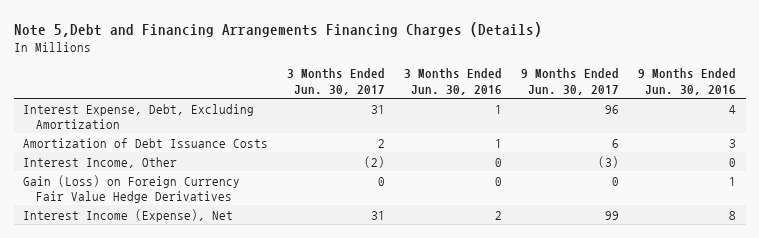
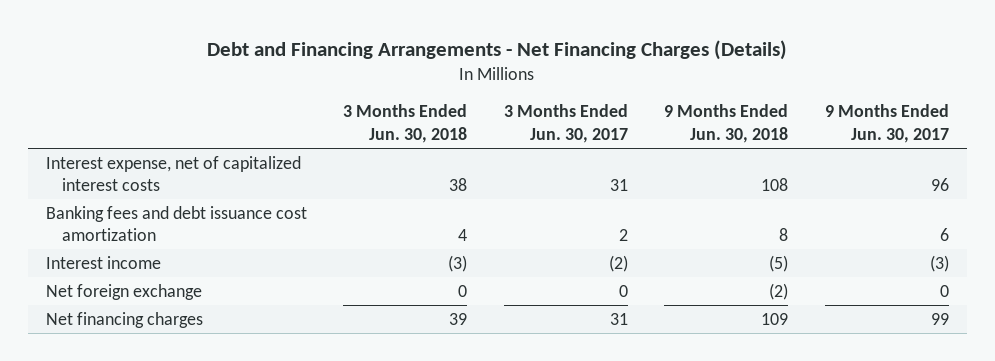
[13,21,542,37] Note 5,Debt and Financing Arrangements Financing Charges (Details) -> [207,39,788,60] Debt and Financing Arrangements - Net Financing Charges (Details)
[404,68,503,95] 3 Months Ended Jun. 30, 2016 -> none
[638,68,737,95] 9 Months Ended Jun. 30, 2016 -> none
none -> [343,104,468,144] 3 Months Ended Jun. 30, 2018
none -> [664,104,789,144] 9 Months Ended Jun. 30, 2018
[23,103,255,129] Interest Expense, Debt, Excluding Amortization -> [45,155,301,192] Interest expense, net of capitalized interest costs
[23,137,269,148] Amortization of Debt Issuance Costs -> [45,205,307,242] Banking fees and debt issuance cost amortization
[23,156,178,168] Interest Income, Other -> [45,255,161,269] Interest income
[23,174,241,203] Gain (Loss) on Foreign Currency Fair Value Hedge Derivatives -> [45,283,202,300] Net foreign exchange
[23,208,234,222] Interest Income (Expense), Net -> [45,311,203,328] Net financing charges

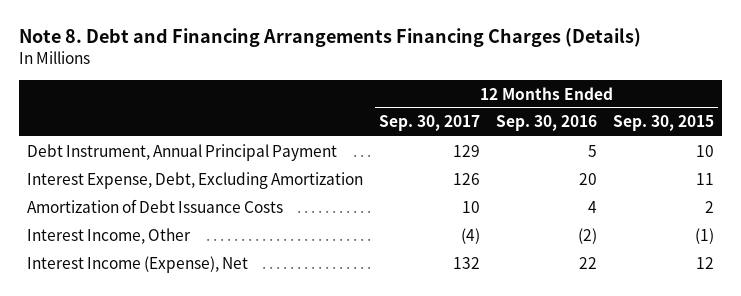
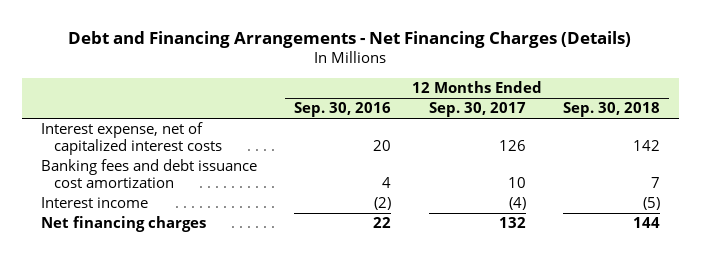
[19,28,642,48] Note 8. Debt and Financing Arrangements Financing Charges (Details) -> [68,31,632,49] Debt and Financing Arrangements - Net Financing Charges (Details)
[613,115,715,132] Sep. 30, 2015 -> none
none -> [562,102,660,118] Sep. 30, 2018
[27,143,338,161] Debt Instrument, Annual Principal Payment -> none
[27,171,364,189] Interest Expense, Debt, Excluding Amortization -> [40,122,222,156] Interest expense, net of capitalized interest costs
[27,198,284,213] Amortization of Debt Issuance Costs -> [40,159,257,189] Banking fees and debt issuance cost amortization
[27,227,192,244] Interest Income, Other -> [40,197,148,209] Interest income
[27,255,249,273] Interest Income (Expense), Net -> [40,216,206,233] Net financing charges

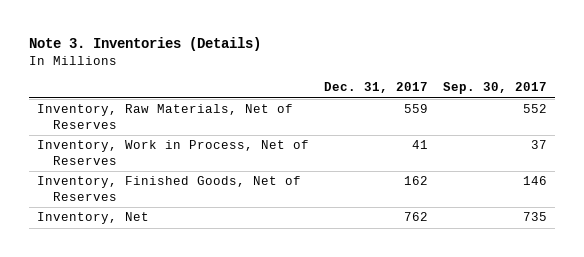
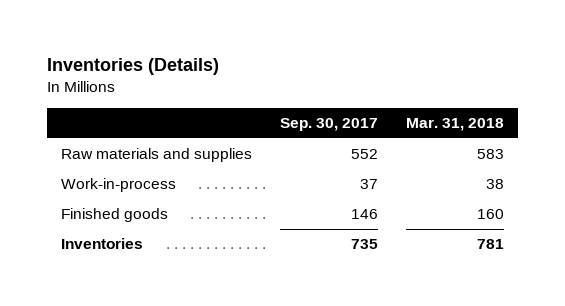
[29,37,262,52] Note 3. Inventories (Details) -> [47,58,220,76] Inventories (Details)
[323,82,428,94] Dec. 31, 2017 -> none
none -> [405,118,504,132] Mar. 31, 2018
[36,104,293,129] Inventory, Raw Materials, Net of Reserves -> [61,148,253,163] Raw materials and supplies
[36,140,309,165] Inventory, Work in Process, Net of Reserves -> [61,178,177,193] Work-in-process
[36,176,301,201] Inventory, Finished Goods, Net of Reserves -> [61,208,169,223] Finished goods
[36,212,149,225] Inventory, Net -> [61,238,144,250] Inventories

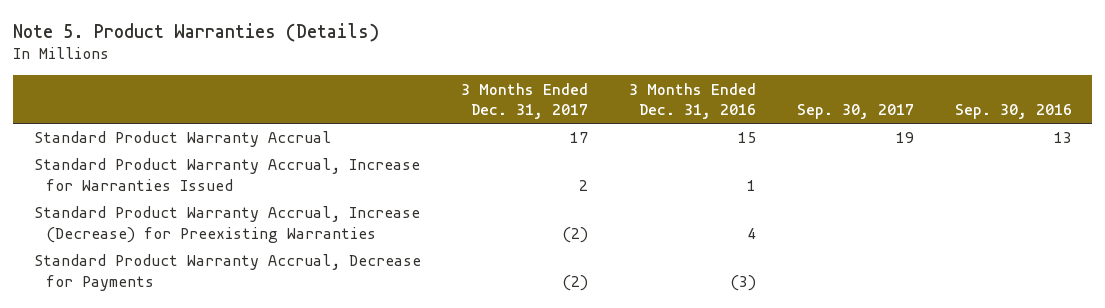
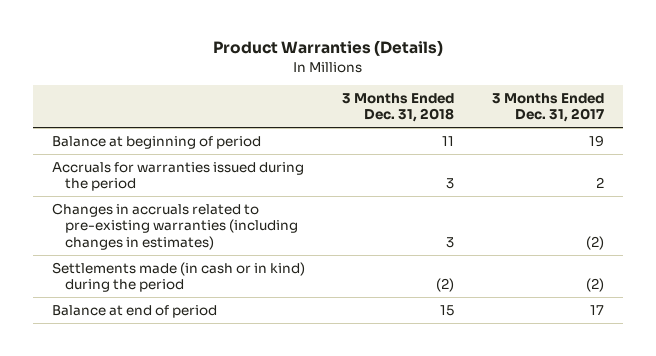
[13,22,380,42] Note 5. Product Warranties (Details) -> [212,40,443,57] Product Warranties (Details)
[629,82,757,119] 3 Months Ended Dec. 31, 2016 -> none
[797,103,915,119] Sep. 30, 2017 -> none
[954,103,1072,119] Sep. 30, 2016 -> none
none -> [342,92,455,123] 3 Months Ended Dec. 31, 2018
[33,131,331,148] Standard Product Warranty Accrual -> none
none -> [51,135,261,149] Balance at beginning of period
[33,158,420,191] Standard Product Warranty Accrual, Increase for Warranties Issued -> [51,161,304,192] Accruals for warranties issued during the period
[33,206,420,243] Standard Product Warranty Accrual, Increase (Decrease) for Preexisting Warranties -> [51,202,299,250] Changes in accruals related to pre-existing warranties (including changes in estimates)
[33,254,421,291] Standard Product Warranty Accrual, Decrease for Payments -> [51,261,305,293] Settlements made (in cash or in kind) during the period
none -> [51,304,217,318] Balance at end of period

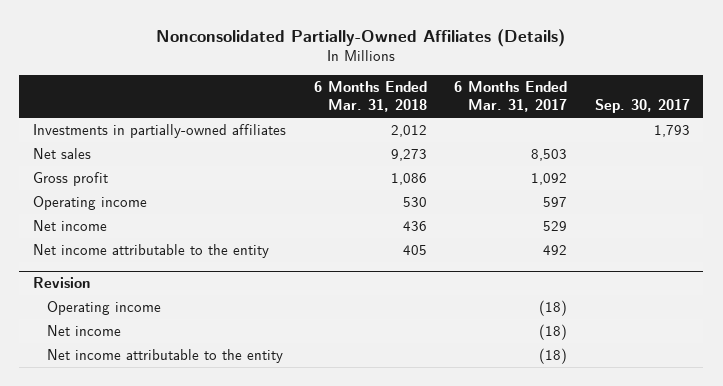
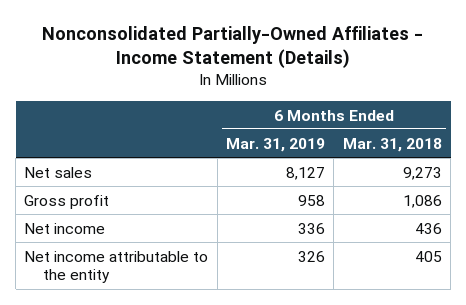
[156,28,566,47] Nonconsolidated Partially-Owned Affiliates (Details) -> [42,25,424,69] Nonconsolidated Partially-Owned Affiliates - Income Statement (Details)
[454,80,568,113] 6 Months Ended Mar. 31, 2017 -> none
[594,99,690,114] Sep. 30, 2017 -> none
none -> [226,137,326,152] Mar. 31, 2019
[33,123,287,138] Investments in partially-owned affiliates -> none
[33,195,148,210] Operating income -> none
[33,277,91,289] Revision -> none
[46,300,161,315] Operating income -> none
[46,324,121,336] Net income -> none
[46,348,283,363] Net income attributable to the entity -> none

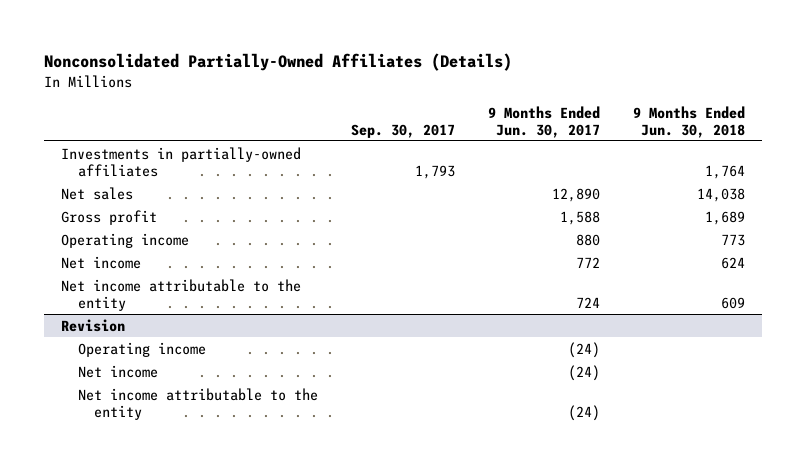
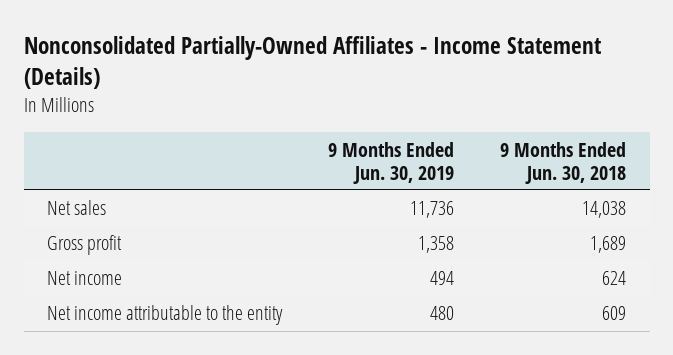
[44,52,513,71] Nonconsolidated Partially-Owned Affiliates (Details) -> [23,36,601,90] Nonconsolidated Partially-Owned Affiliates - Income Statement (Details)
[350,123,455,138] Sep. 30, 2017 -> none
[487,105,600,138] 9 Months Ended Jun. 30, 2017 -> none
none -> [328,141,455,184] 9 Months Ended Jun. 30, 2019
[61,146,302,177] Investments in partially-owned affiliates -> none
[61,232,190,248] Operating income -> none
[61,318,126,332] Revision -> none
[77,341,206,357] Operating income -> none
[77,364,158,378] Net income -> none
[77,387,318,420] Net income attributable to the entity -> none

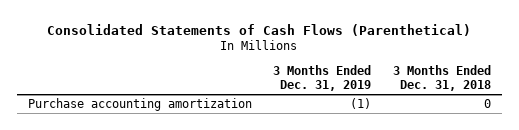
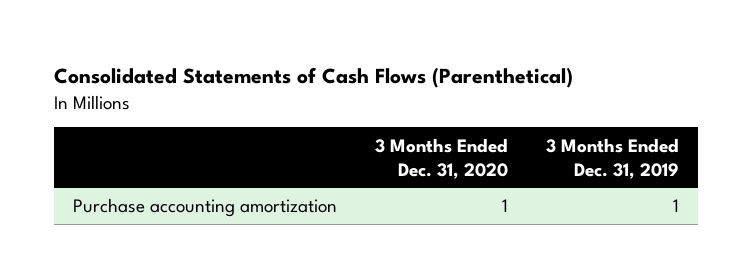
[392,65,491,92] 3 Months Ended Dec. 31, 2018 -> none
none -> [375,137,509,179] 3 Months Ended Dec. 31, 2020
[350,98,372,110] (1) -> [673,199,680,213] 1

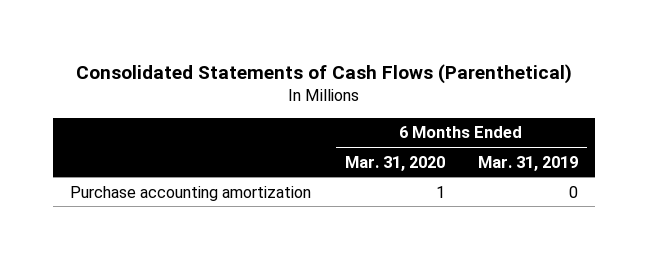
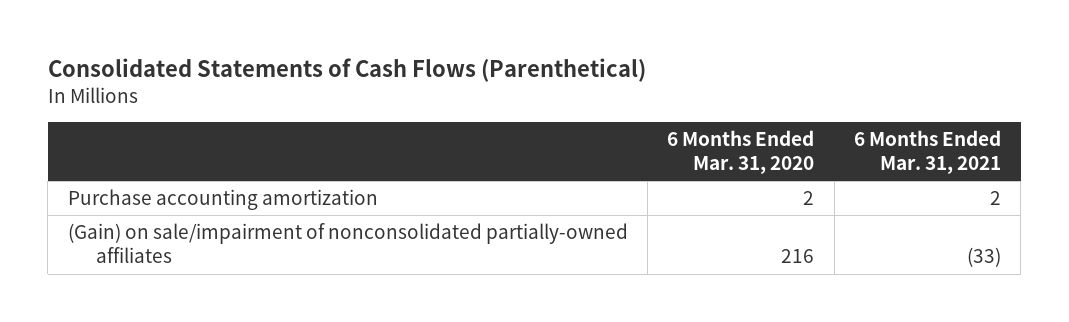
[478,155,579,171] Mar. 31, 2019 -> none
none -> [854,129,1002,175] 6 Months Ended Mar. 31, 2021
[435,185,445,198] 1 -> [803,190,815,205] 2
none -> [67,222,628,264] (Gain) on sale/impairment of nonconsolidated partially-owned affiliates

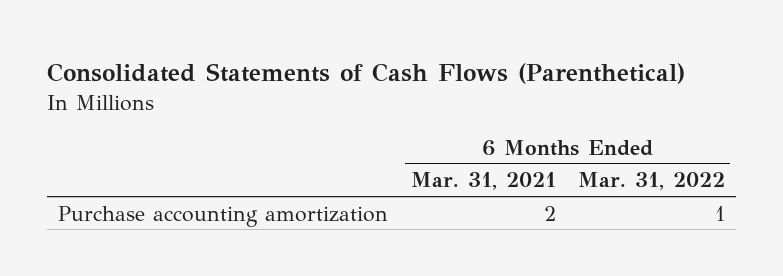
[667,129,815,175] 6 Months Ended Mar. 31, 2020 -> none
none -> [577,172,725,191] Mar. 31, 2022
[67,222,628,264] (Gain) on sale/impairment of nonconsolidated partially-owned affiliates -> none

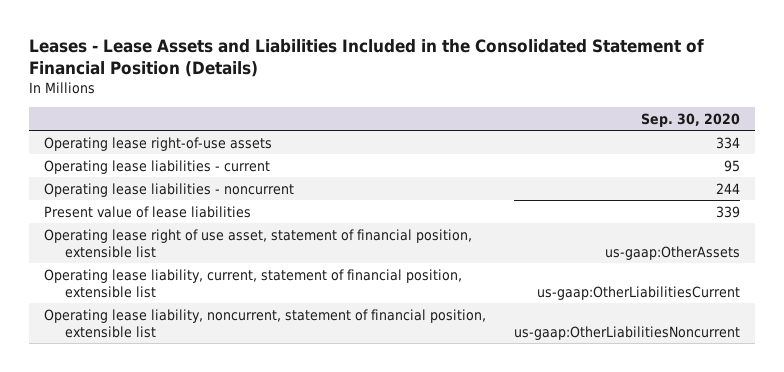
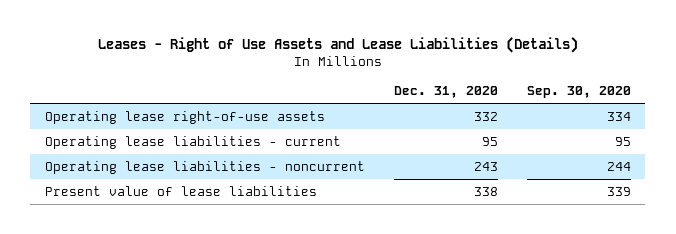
[29,38,705,77] Leases - Lease Assets and Liabilities Included in the Consolidated Statement of Financial Position (Details) -> [97,37,578,54] Leases - Right of Use Assets and Lease Liabilities (Details)
none -> [393,86,498,99] Dec. 31, 2020
[43,228,472,258] Operating lease right of use asset, statement of financial position, extensible list -> none
[43,268,462,298] Operating lease liability, current, statement of financial position, extensible list -> none
[43,308,486,338] Operating lease liability, noncurrent, statement of financial position, extensible list -> none

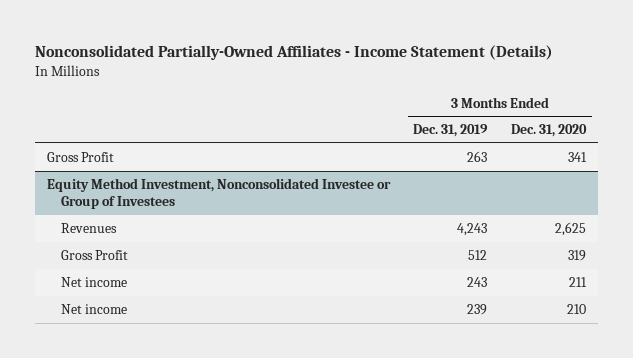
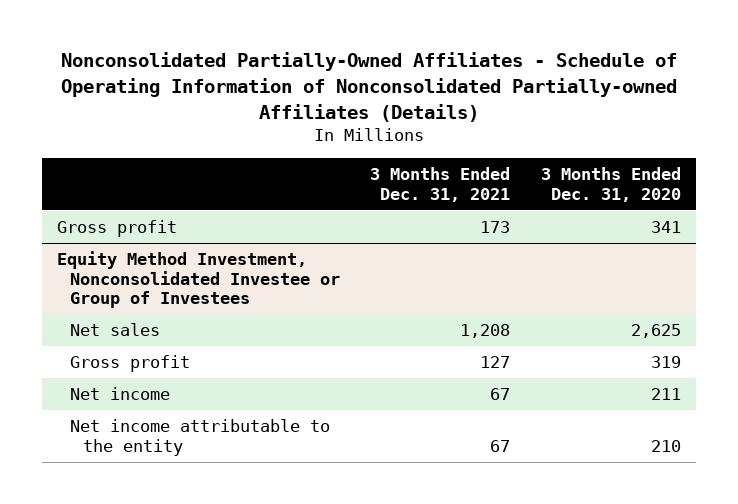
[35,44,554,60] Nonconsolidated Partially-Owned Affiliates - Income Statement (Details) -> [60,52,677,123] Nonconsolidated Partially-Owned Affiliates - Schedule of Operating Information of Nonconsolidated Partially-owned Affiliates (Details)
[413,124,489,138] Dec. 31, 2019 -> none
none -> [370,167,511,202] 3 Months Ended Dec. 31, 2021
[46,152,114,163] Gross Profit -> [56,220,177,238] Gross profit
[60,223,117,234] Revenues -> [70,323,161,337] Net sales
[60,250,128,261] Gross Profit -> [70,355,191,373] Gross profit
[60,304,127,315] Net income -> [70,419,331,456] Net income attributable to the entity

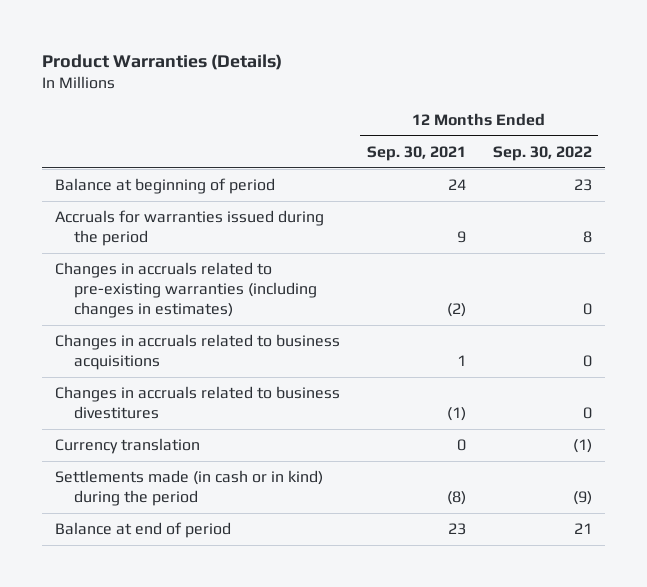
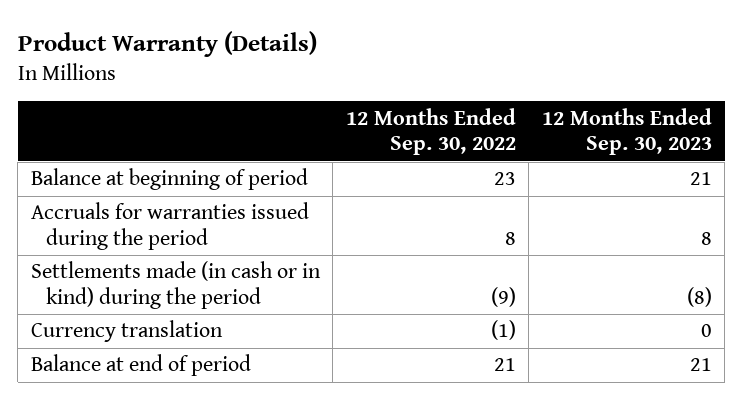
[42,53,283,70] Product Warranties (Details) -> [17,30,317,57] Product Warranty (Details)
[367,145,467,161] Sep. 30, 2021 -> none
none -> [541,107,712,156] 12 Months Ended Sep. 30, 2023
[55,262,318,319] Changes in accruals related to pre-existing warranties (including changes in estimates) -> none
[55,334,341,371] Changes in accruals related to business acquisitions -> none
[55,386,341,420] Changes in accruals related to business divestitures -> none
[55,438,201,455] Currency translation -> [30,320,223,343] Currency translation

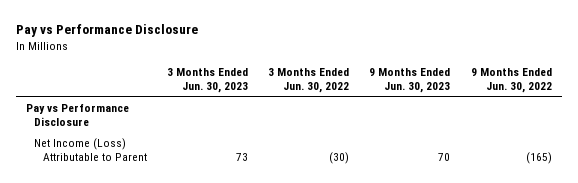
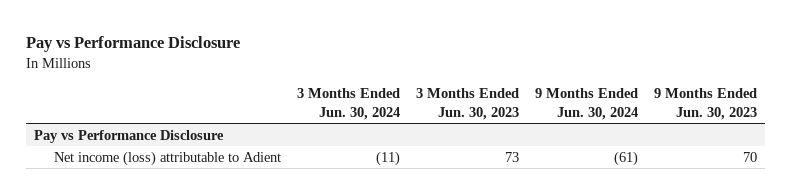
[268,67,350,93] 3 Months Ended Jun. 30, 2022 -> none
[470,67,552,93] 9 Months Ended Jun. 30, 2022 -> none
none -> [296,88,400,120] 3 Months Ended Jun. 30, 2024
none -> [534,88,638,120] 9 Months Ended Jun. 30, 2024
[34,137,147,161] Net Income (Loss) Attributable to Parent -> [53,150,281,166] Net income (loss) attributable to Adient

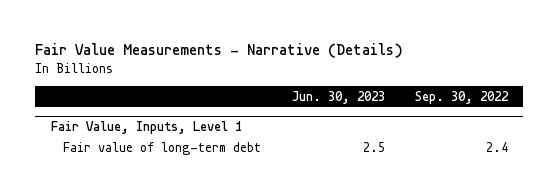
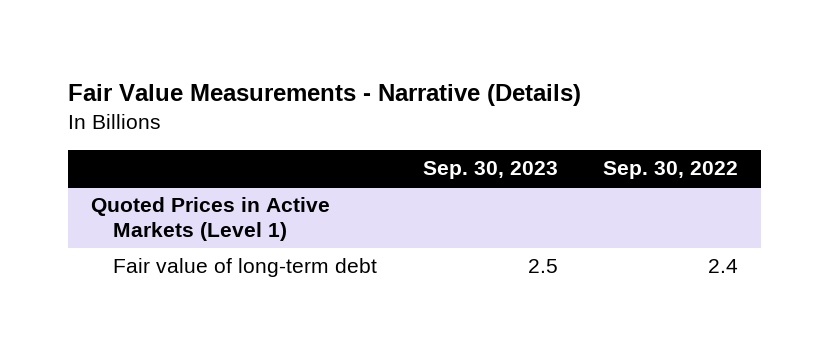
[291,90,385,104] Jun. 30, 2023 -> none
none -> [422,161,558,180] Sep. 30, 2023
[50,120,242,134] Fair Value, Inputs, Level 1 -> [90,197,330,242] Quoted Prices in Active Markets (Level 1)

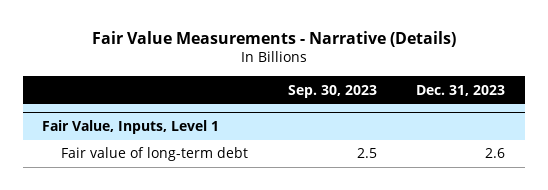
[603,161,739,180] Sep. 30, 2022 -> none
none -> [416,84,506,96] Dec. 31, 2023
[90,197,330,242] Quoted Prices in Active Markets (Level 1) -> [42,119,220,134] Fair Value, Inputs, Level 1

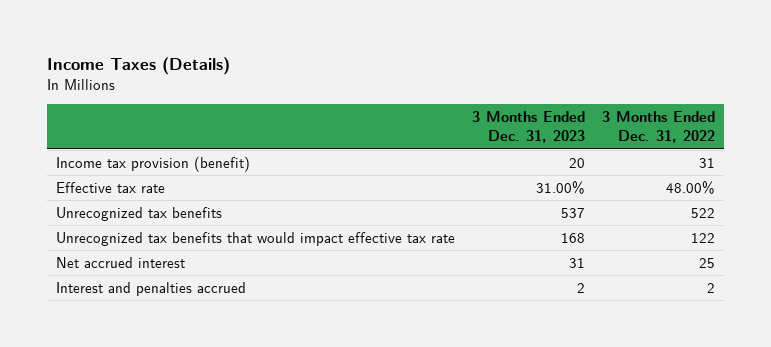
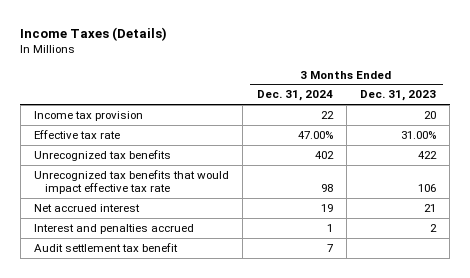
[601,111,715,144] 3 Months Ended Dec. 31, 2022 -> none
none -> [256,90,333,102] Dec. 31, 2024
[55,155,250,172] Income tax provision (benefit) -> [33,110,143,121] Income tax provision
[560,207,585,218] 537 -> [418,150,438,159] 422
[560,232,585,243] 168 -> [418,184,437,193] 106
[568,257,585,268] 31 -> [424,203,437,212] 21
none -> [33,242,178,252] Audit settlement tax benefit

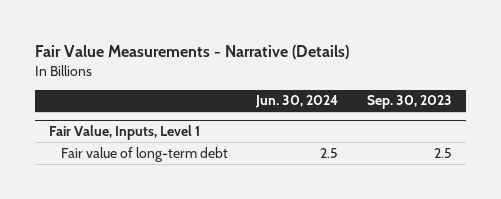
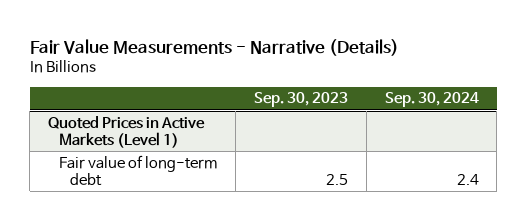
[255,95,339,109] Jun. 30, 2024 -> none
none -> [384,92,479,108] Sep. 30, 2024
[49,125,201,141] Fair Value, Inputs, Level 1 -> [48,115,206,148] Quoted Prices in Active Markets (Level 1)

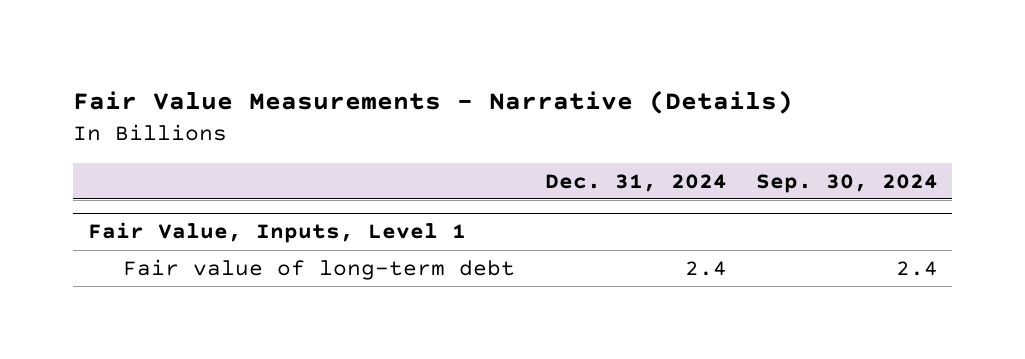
[253,92,348,108] Sep. 30, 2023 -> none
none -> [544,173,727,192] Dec. 31, 2024
[48,115,206,148] Quoted Prices in Active Markets (Level 1) -> [87,222,466,244] Fair Value, Inputs, Level 1

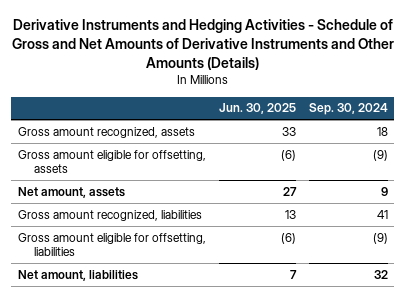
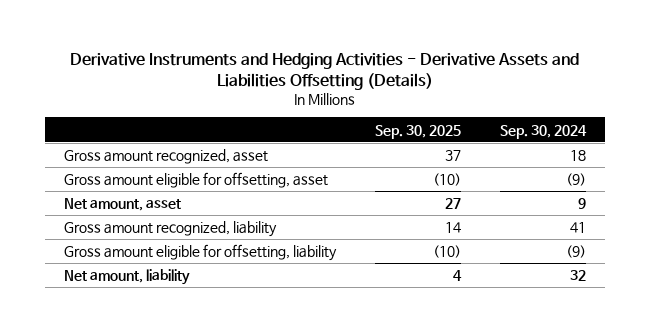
[11,18,394,70] Derivative Instruments and Hedging Activities - Schedule of Gross and Net Amounts of Derivative Instruments and Other Amounts (Details) -> [69,53,579,91] Derivative Instruments and Hedging Activities - Derivative Assets and Liabilities Offsetting (Details)
[218,103,296,115] Jun. 30, 2025 -> none
none -> [374,124,461,139] Sep. 30, 2025
[17,126,195,138] Gross amount recognized, assets -> [64,149,269,165] Gross amount recognized, asset
[17,149,206,173] Gross amount eligible for offsetting, assets -> [64,172,329,189] Gross amount eligible for offsetting, asset
[17,186,125,198] Net amount, assets -> [64,198,182,212] Net amount, asset
[17,209,202,221] Gross amount recognized, liabilities -> [64,221,278,238] Gross amount recognized, liability
[17,232,206,256] Gross amount eligible for offsetting, liabilities -> [64,244,338,262] Gross amount eligible for offsetting, liability
[17,269,138,281] Net amount, liabilities -> [64,269,191,286] Net amount, liability

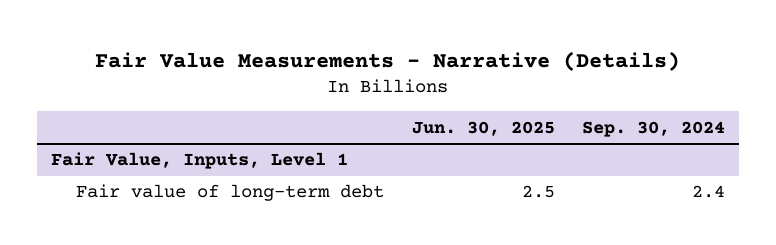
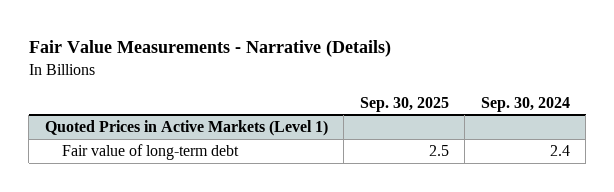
[411,120,555,136] Jun. 30, 2025 -> none
none -> [359,96,449,112] Sep. 30, 2025
[50,152,348,170] Fair Value, Inputs, Level 1 -> [44,119,328,136] Quoted Prices in Active Markets (Level 1)

